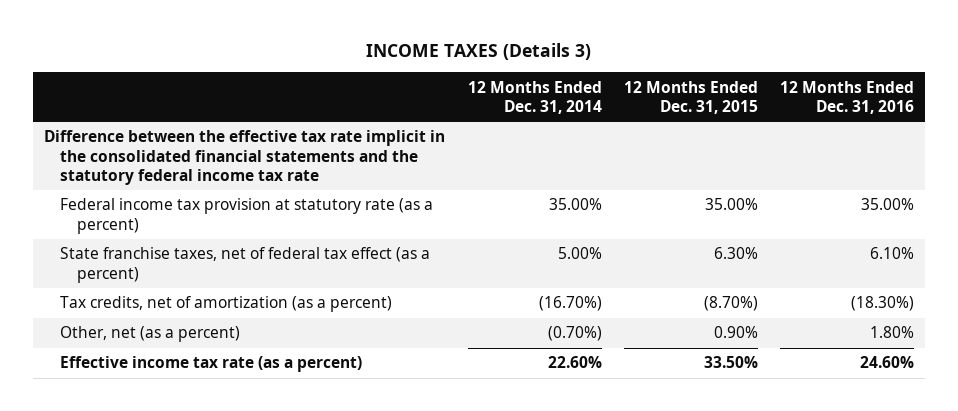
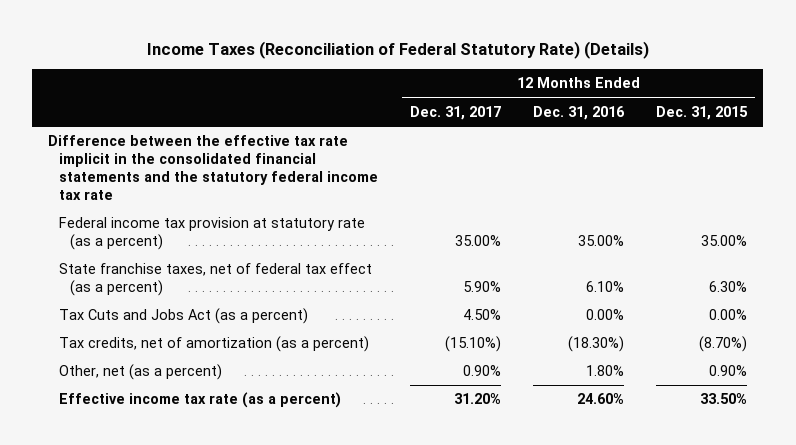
[366,42,592,60] INCOME TAXES (Details 3) -> [146,40,649,59] Income Taxes (Reconciliation of Federal Statutory Rate) (Details)
[467,80,602,114] 12 Months Ended Dec. 31, 2014 -> none
none -> [410,105,502,120] Dec. 31, 2017
none -> [59,308,309,325] Tax Cuts and Jobs Act (as a percent)

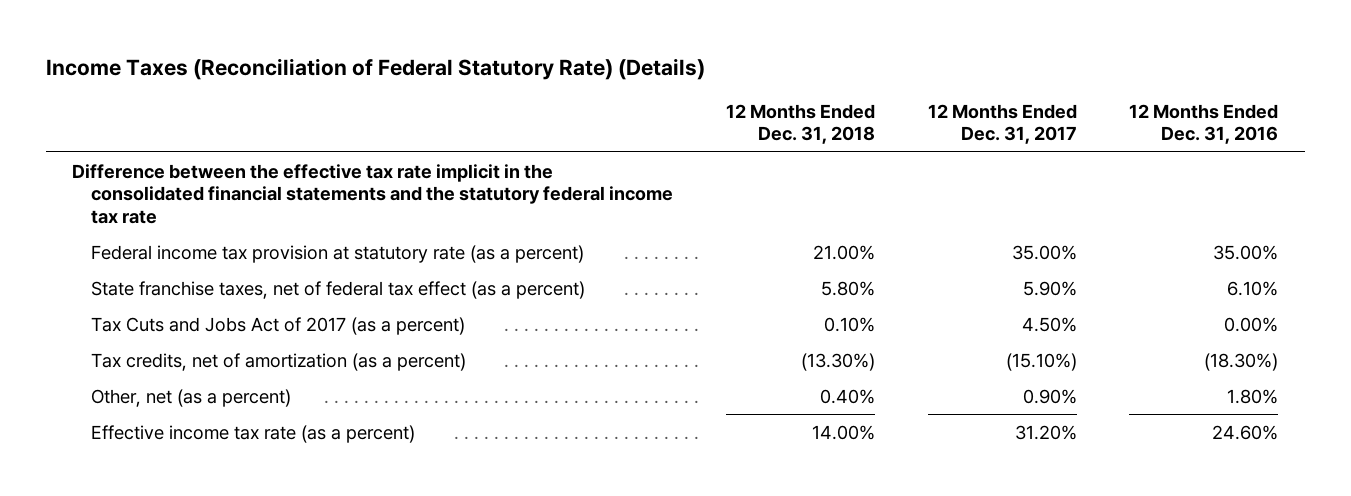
[656,105,749,120] Dec. 31, 2015 -> none
none -> [725,103,875,145] 12 Months Ended Dec. 31, 2018
[59,308,309,325] Tax Cuts and Jobs Act (as a percent) -> [91,316,466,335] Tax Cuts and Jobs Act of 2017 (as a percent)

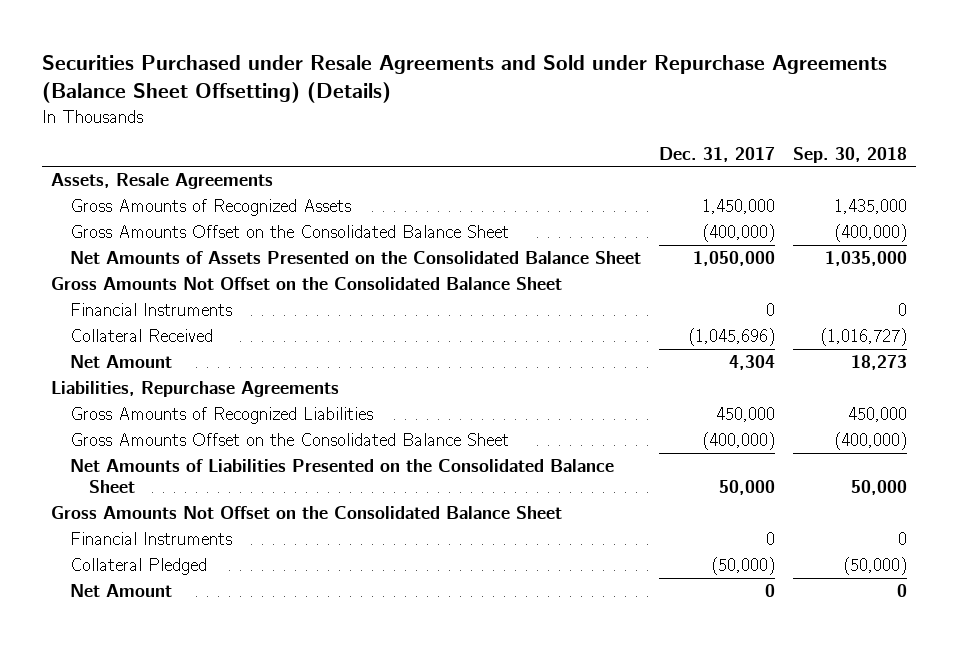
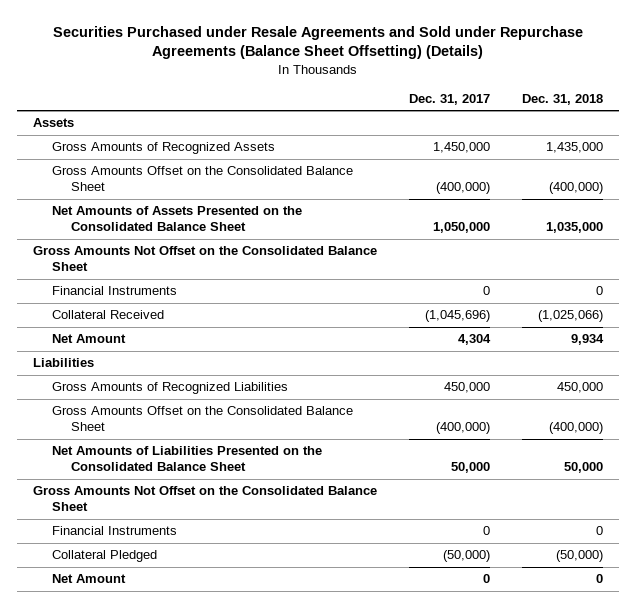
[793,146,908,163] Sep. 30, 2018 -> none
none -> [522,93,604,105] Dec. 31, 2018
[50,173,273,190] Assets, Resale Agreements -> [32,118,74,128] Assets
[50,381,339,398] Liabilities, Repurchase Agreements -> [32,358,94,368] Liabilities

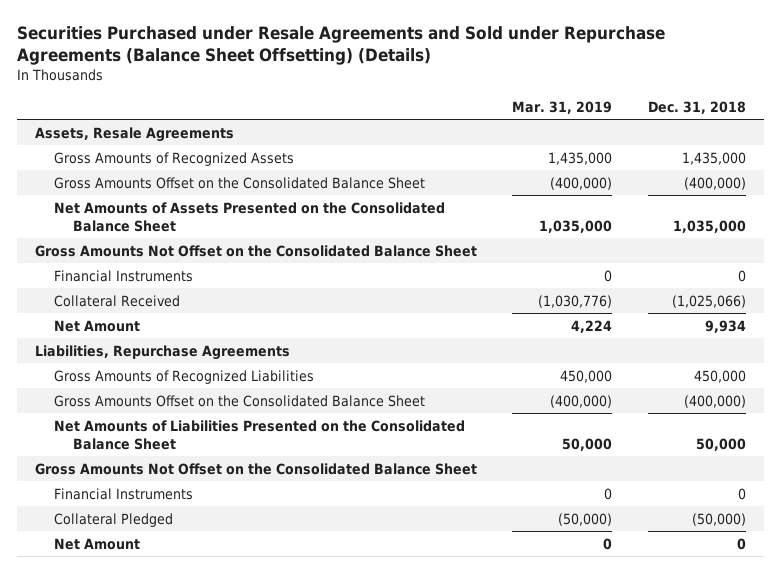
[408,93,490,105] Dec. 31, 2017 -> none
none -> [512,100,613,114] Mar. 31, 2019
[32,118,74,128] Assets -> [34,126,234,142] Assets, Resale Agreements
[32,358,94,368] Liabilities -> [34,344,290,360] Liabilities, Repurchase Agreements

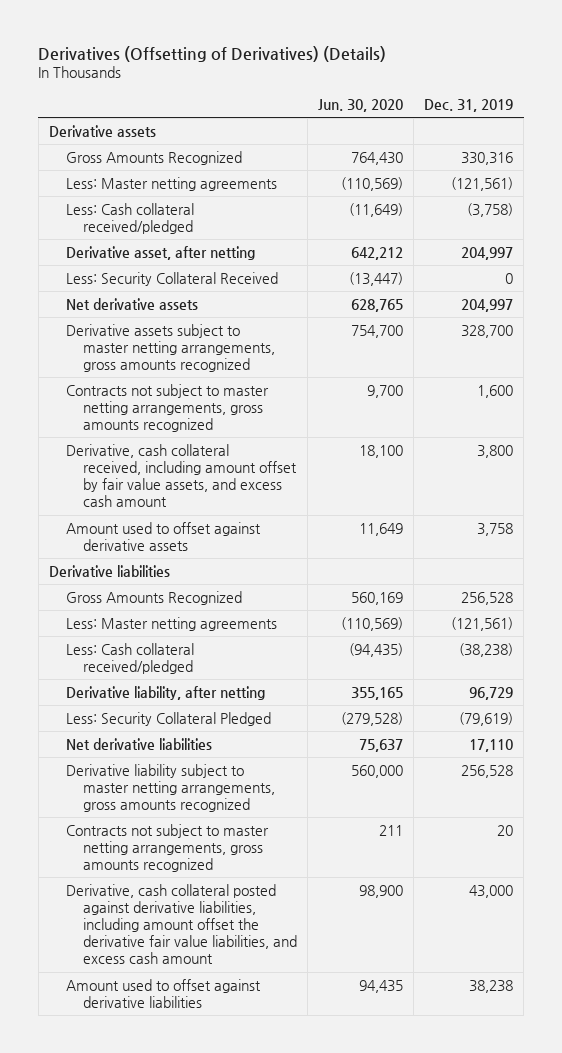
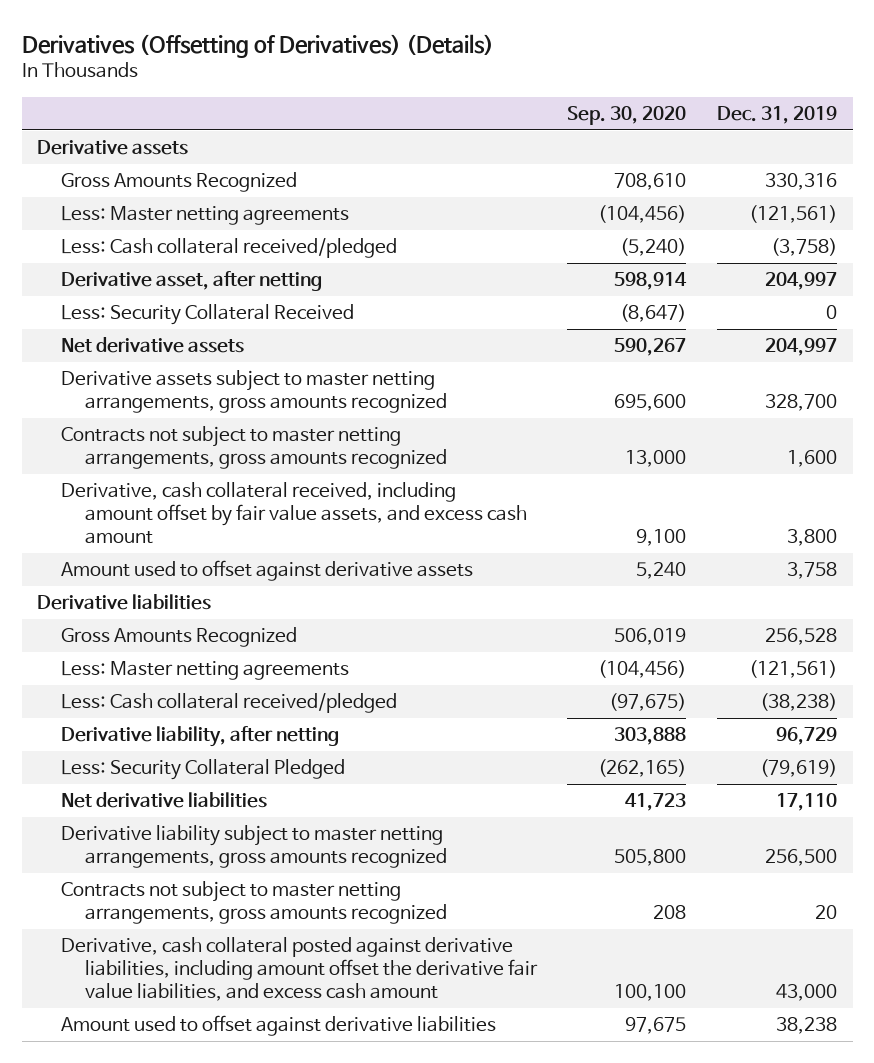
[318,98,404,112] Jun. 30, 2020 -> none
none -> [567,106,687,126] Sep. 30, 2020
[461,764,514,778] 256,528 -> [765,849,838,867] 256,500

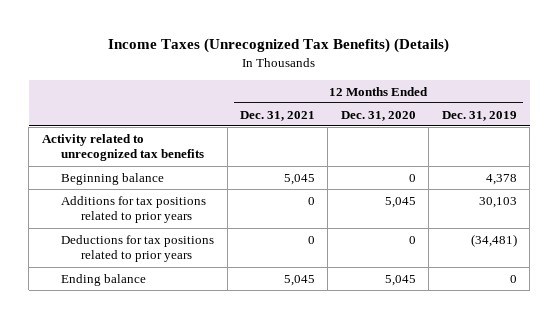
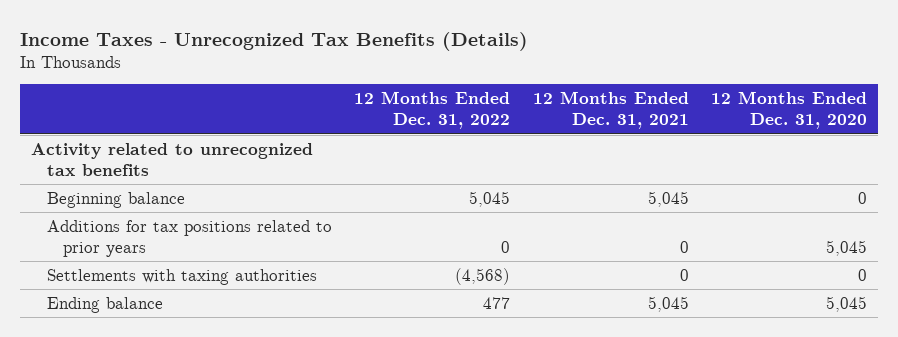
[108,38,450,54] Income Taxes (Unrecognized Tax Benefits) (Details) -> [19,31,528,51] Income Taxes - Unrecognized Tax Benefits (Details)
[441,110,517,121] Dec. 31, 2019 -> none
none -> [354,91,511,130] 12 Months Ended Dec. 31, 2022
[61,234,215,263] Deductions for tax positions related to prior years -> none
none -> [46,268,317,285] Settlements with taxing authorities

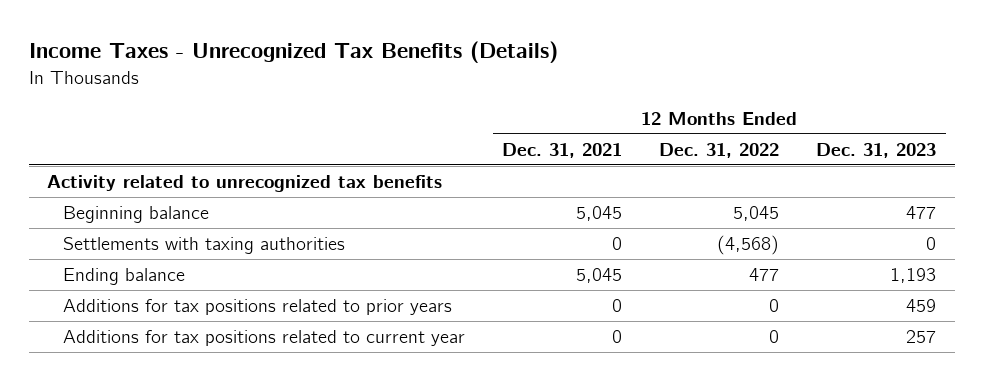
[711,91,868,130] 12 Months Ended Dec. 31, 2020 -> none
none -> [816,142,937,158] Dec. 31, 2023
[46,219,332,258] Additions for tax positions related to prior years -> [62,298,452,315] Additions for tax positions related to prior years
none -> [62,329,465,346] Additions for tax positions related to current year

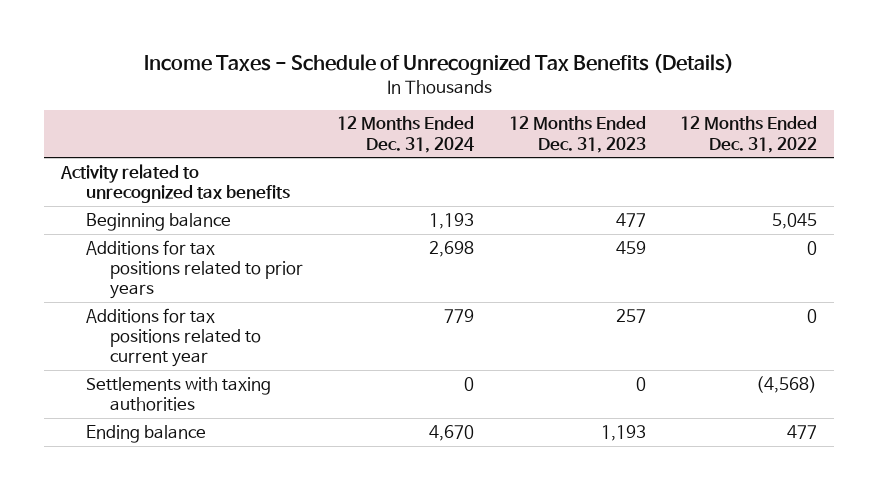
[28,41,558,64] Income Taxes - Unrecognized Tax Benefits (Details) -> [144,54,735,76] Income Taxes - Schedule of Unrecognized Tax Benefits (Details)
[502,142,623,158] Dec. 31, 2021 -> none
none -> [337,116,475,153] 12 Months Ended Dec. 31, 2024
[62,236,345,254] Settlements with taxing authorities -> [85,376,271,412] Settlements with taxing authorities
[62,267,185,285] Ending balance -> [85,424,206,443] Ending balance

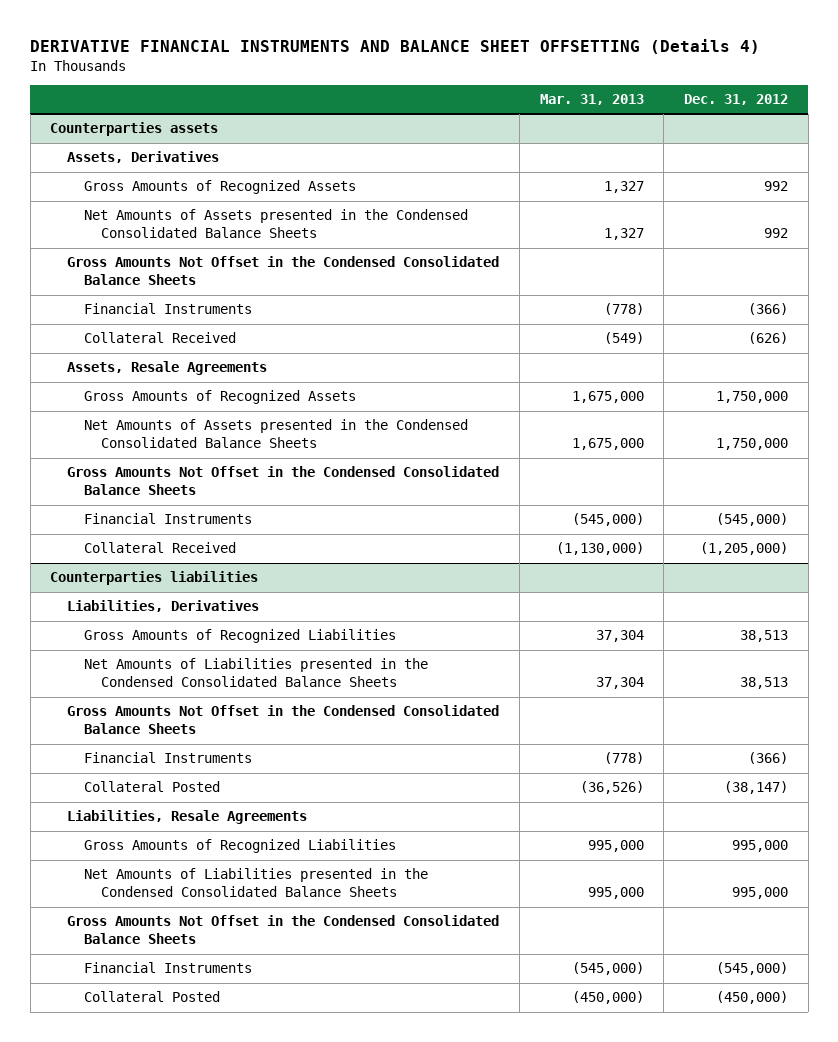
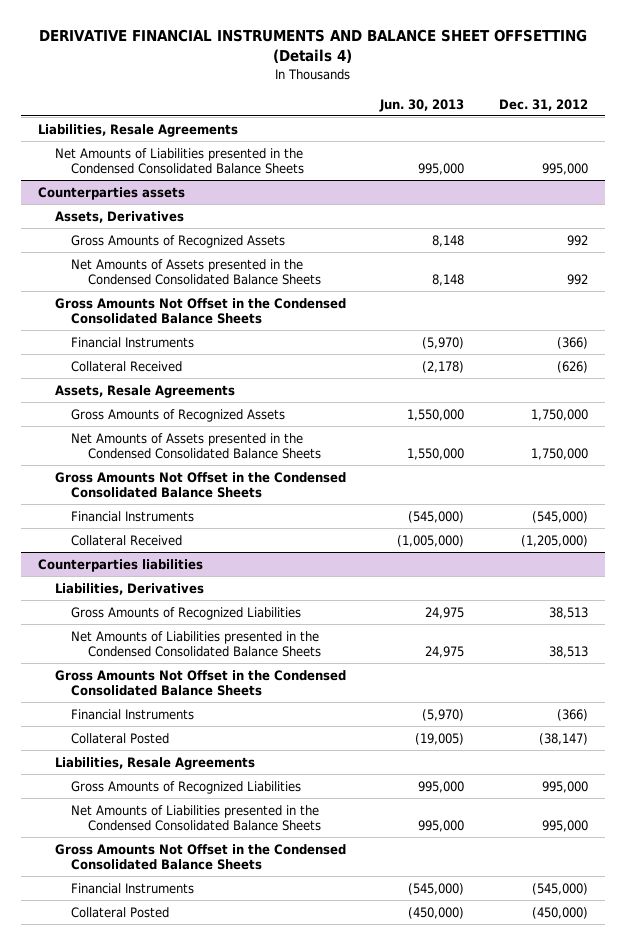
[539,94,644,106] Mar. 31, 2013 -> none
none -> [379,98,465,112] Jun. 30, 2013
none -> [38,123,239,137] Liabilities, Resale Agreements
none -> [54,147,305,175] Net Amounts of Liabilities presented in the Condensed Consolidated Balance Sheets

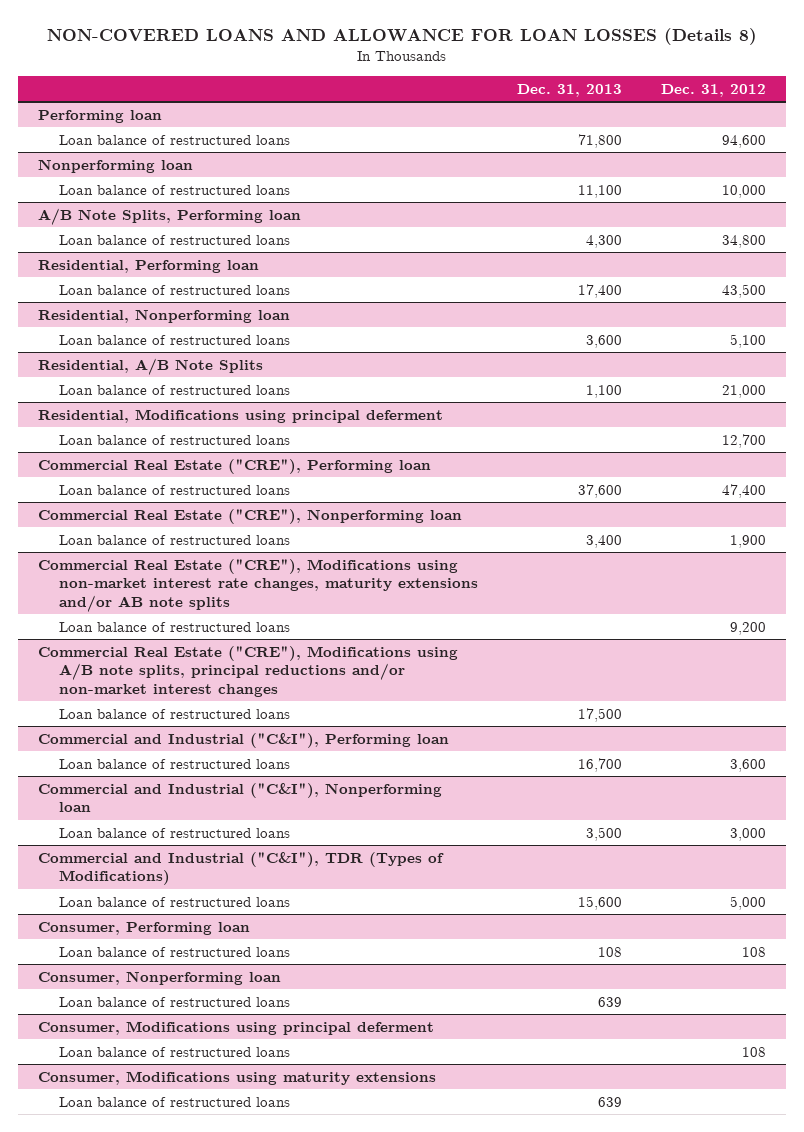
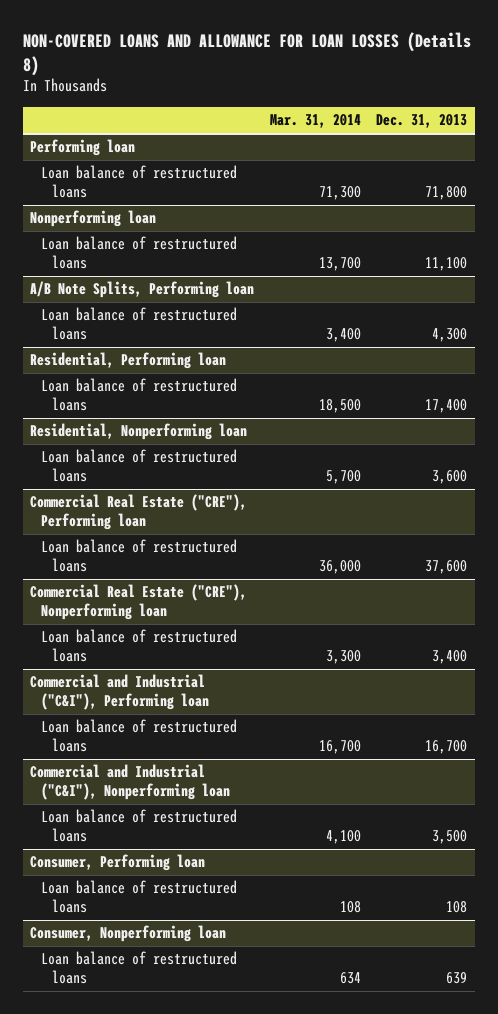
[660,83,766,97] Dec. 31, 2012 -> none
none -> [269,114,361,129] Mar. 31, 2014
[37,357,263,375] Residential, A/B Note Splits -> none
[58,384,290,395] Loan balance of restructured loans -> none
[37,408,443,423] Residential, Modifications using principal deferment -> none
[58,434,290,445] Loan balance of restructured loans -> none
[37,558,478,612] Commercial Real Estate ("CRE"), Modifications using non-market interest rate changes, maturity extensions and/or AB note splits -> none
[58,621,290,632] Loan balance of restructured loans -> none
[37,645,458,697] Commercial Real Estate ("CRE"), Modifications using A/B note splits, principal reductions and/or non-market interest changes -> none
[58,708,290,719] Loan balance of restructured loans -> none
[37,851,444,886] Commercial and Industrial ("C&I"), TDR (Types of Modifications) -> none
[58,896,290,907] Loan balance of restructured loans -> none
[37,1020,434,1035] Consumer, Modifications using principal deferment -> none
[58,1046,290,1057] Loan balance of restructured loans -> none
[37,1070,436,1085] Consumer, Modifications using maturity extensions -> none
[58,1096,290,1107] Loan balance of restructured loans -> none

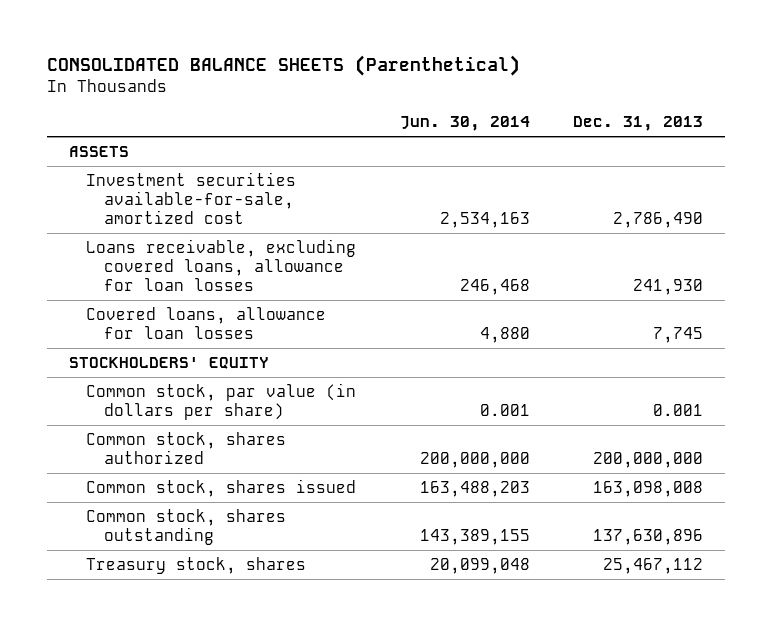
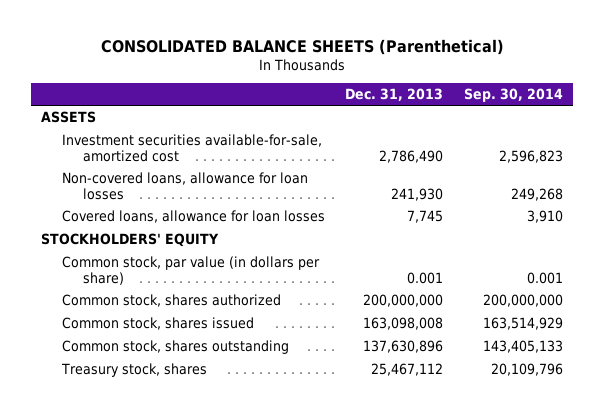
[399,116,530,132] Jun. 30, 2014 -> none
none -> [463,87,563,102] Sep. 30, 2014
[86,238,357,291] Loans receivable, excluding covered loans, allowance for loan losses -> [62,172,309,200] Non-covered loans, allowance for loan losses

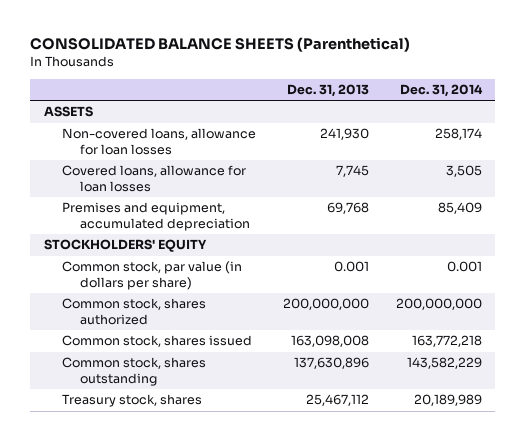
[463,87,563,102] Sep. 30, 2014 -> none
none -> [399,83,483,97] Dec. 31, 2014
[62,134,323,162] Investment securities available-for-sale, amortized cost -> none
none -> [61,202,250,231] Premises and equipment, accumulated depreciation

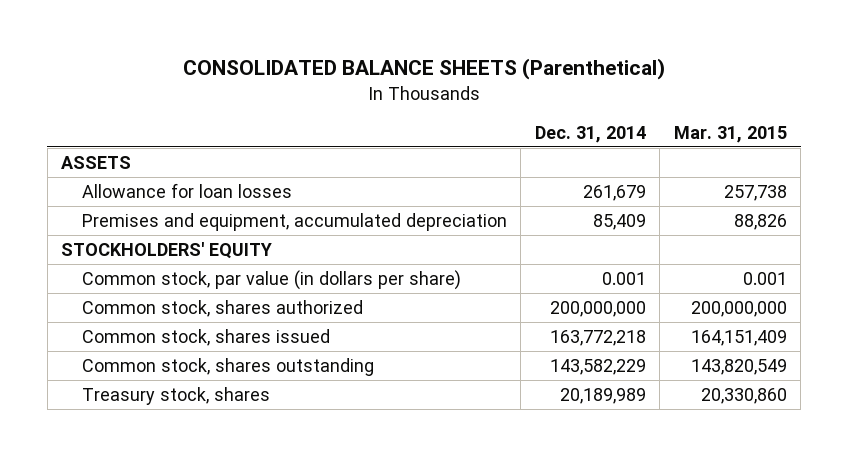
[286,83,369,97] Dec. 31, 2013 -> none
none -> [673,125,787,143] Mar. 31, 2015
[61,128,256,155] Non-covered loans, allowance for loan losses -> none
[61,165,246,192] Covered loans, allowance for loan losses -> [81,182,292,198] Allowance for loan losses
[445,165,482,178] 3,505 -> [582,184,646,201] 261,679

